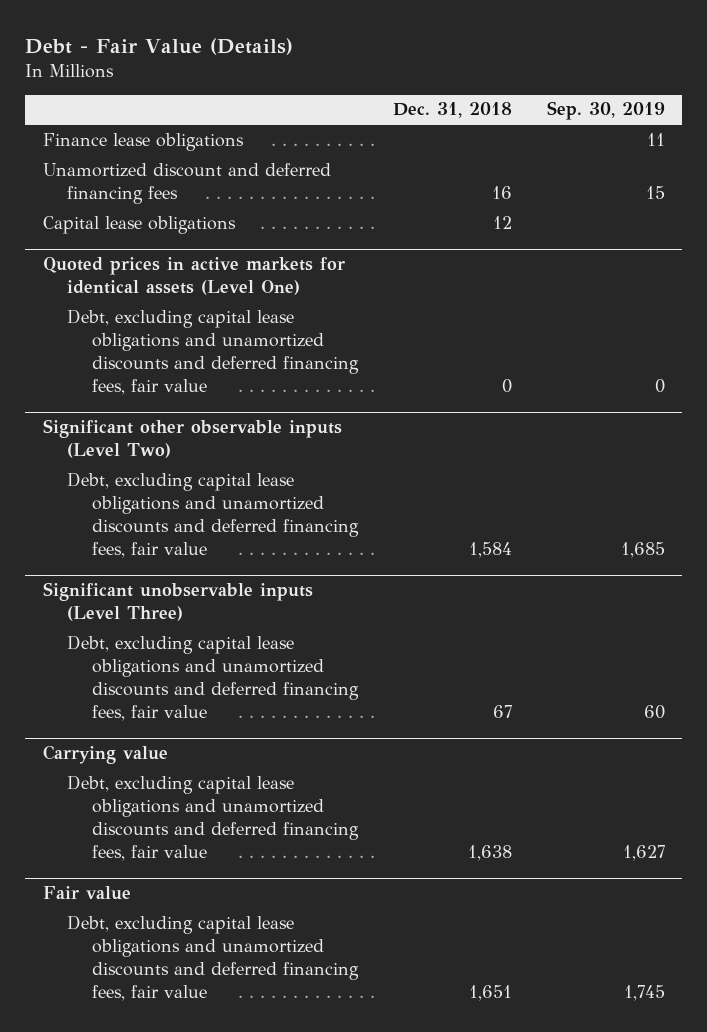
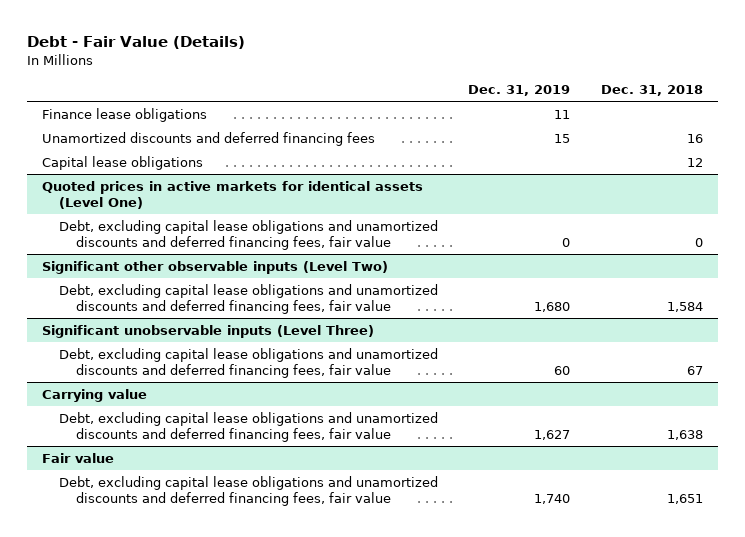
[546,101,665,121] Sep. 30, 2019 -> none
none -> [468,85,571,97] Dec. 31, 2019
[42,162,331,204] Unamortized discount and deferred financing fees -> [42,131,376,146] Unamortized discounts and deferred financing fees

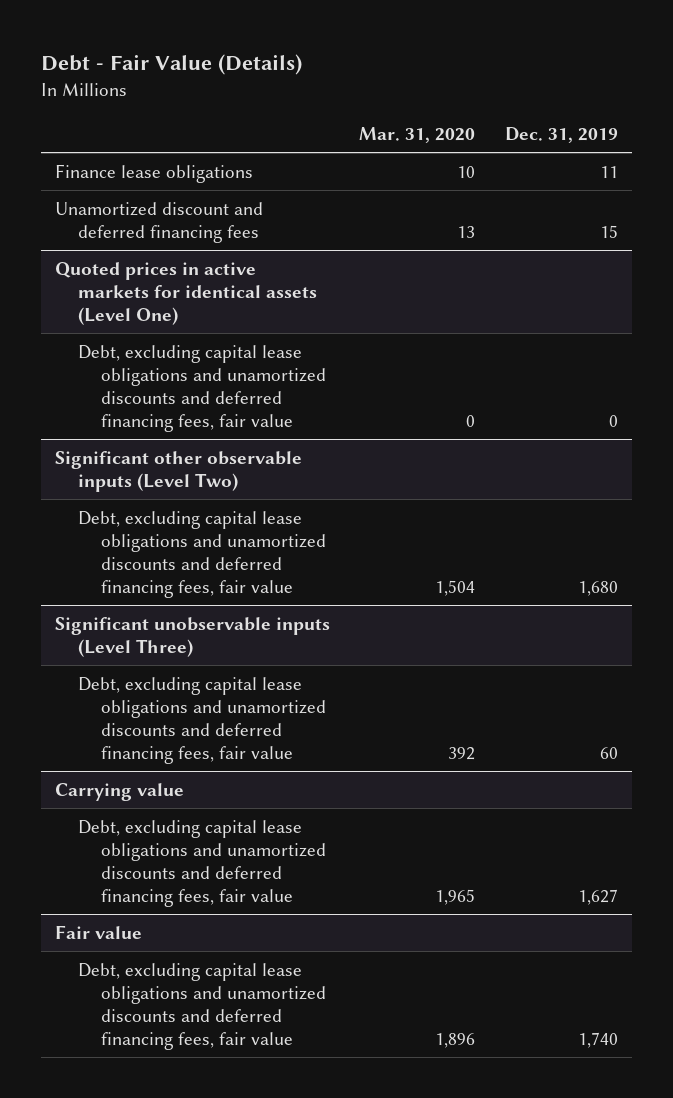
[600,85,703,97] Dec. 31, 2018 -> none
none -> [359,126,476,143] Mar. 31, 2020
[42,155,204,170] Capital lease obligations -> none
[42,131,376,146] Unamortized discounts and deferred financing fees -> [55,201,264,243] Unamortized discount and deferred financing fees

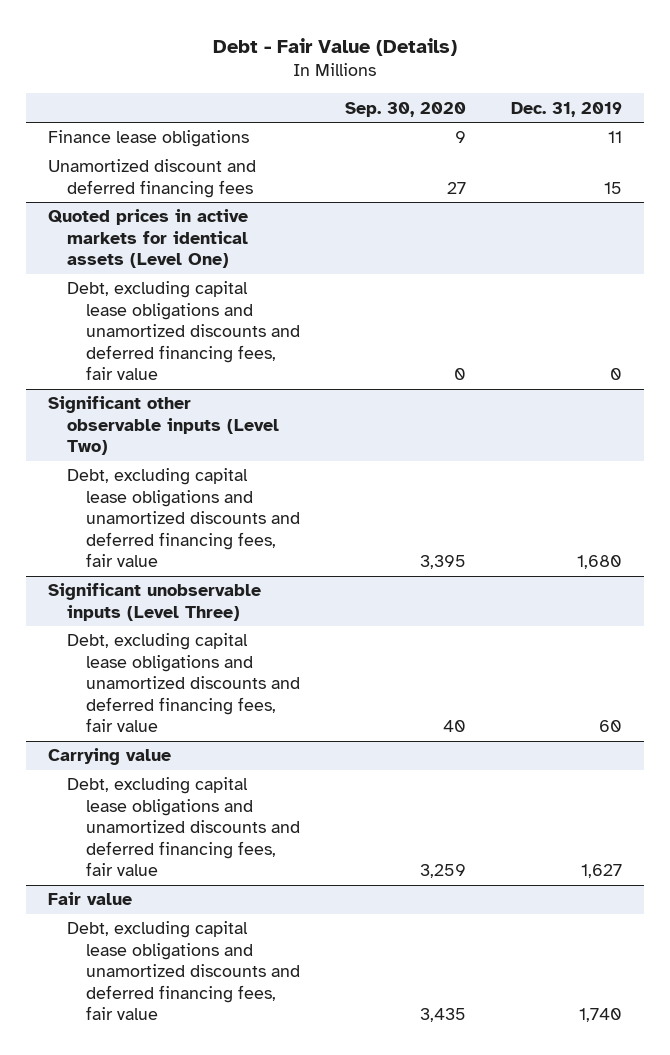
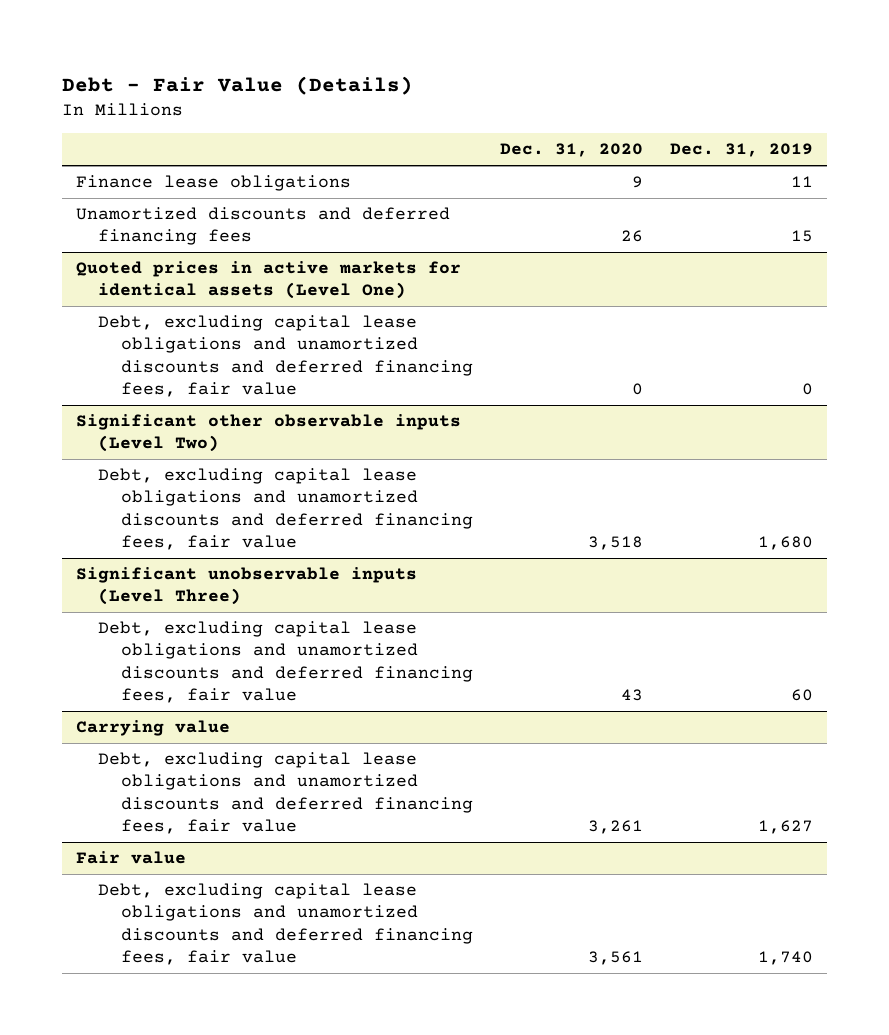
[345,101,467,117] Sep. 30, 2020 -> none
none -> [499,143,643,158] Dec. 31, 2020
[48,159,257,198] Unamortized discount and deferred financing fees -> [75,207,450,246] Unamortized discounts and deferred financing fees

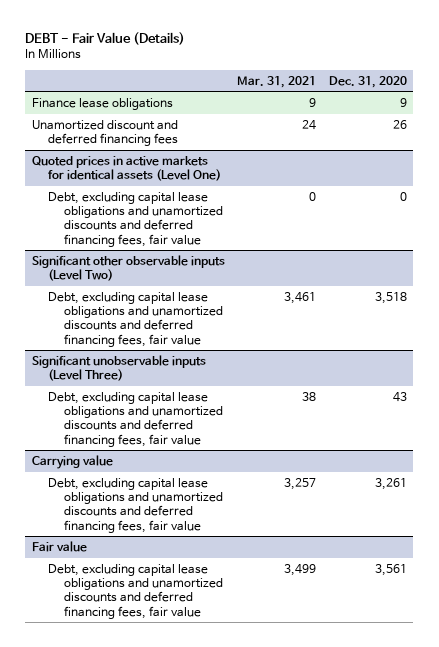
[62,75,414,95] Debt - Fair Value (Details) -> [25,31,186,45] DEBT - Fair Value (Details)
[670,143,814,158] Dec. 31, 2019 -> none
none -> [237,75,317,88] Mar. 31, 2021
[75,207,450,246] Unamortized discounts and deferred financing fees -> [31,119,178,147] Unamortized discount and deferred financing fees

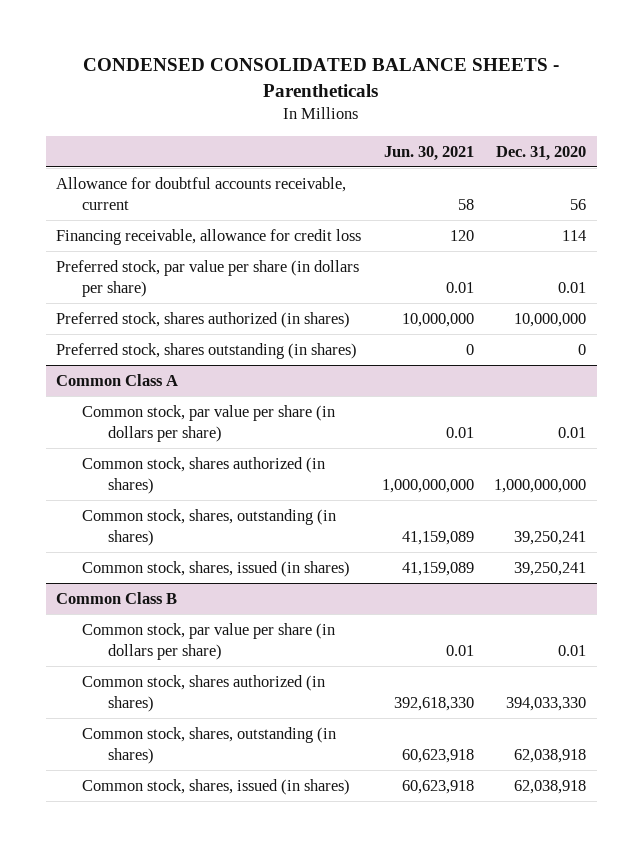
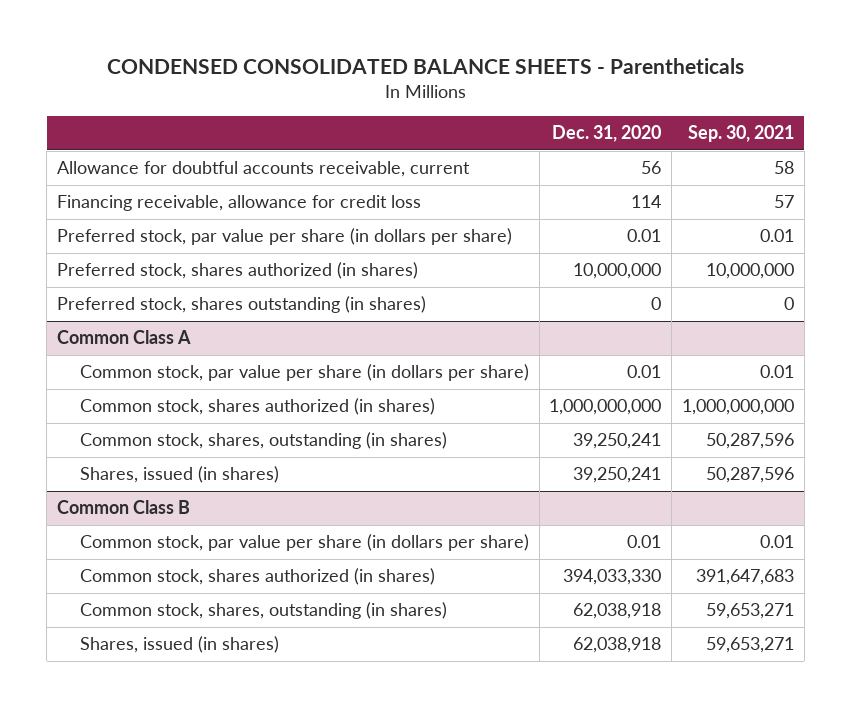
[383,145,474,161] Jun. 30, 2021 -> none
none -> [688,125,795,143] Sep. 30, 2021
[81,560,350,577] Common stock, shares, issued (in shares) -> [79,466,279,484] Shares, issued (in shares)
[81,778,350,795] Common stock, shares, issued (in shares) -> [79,636,279,654] Shares, issued (in shares)

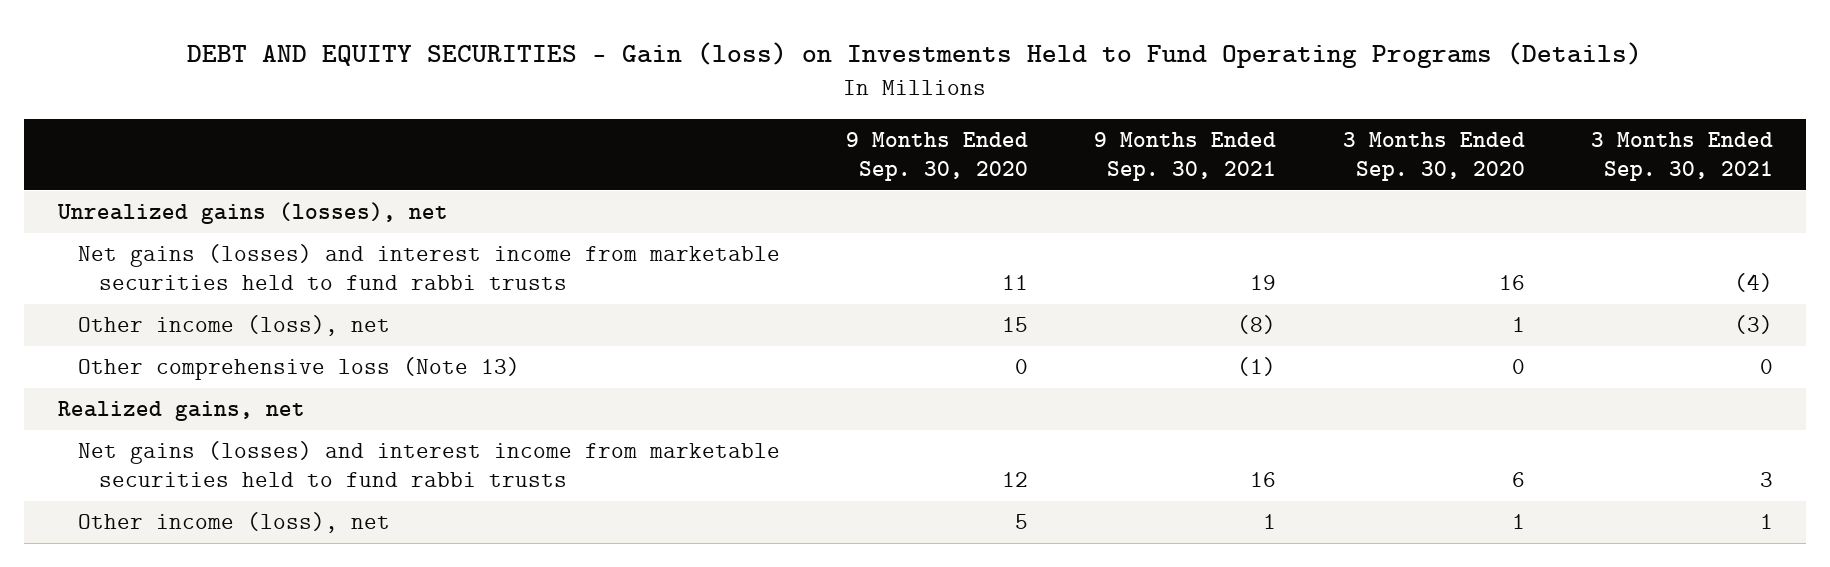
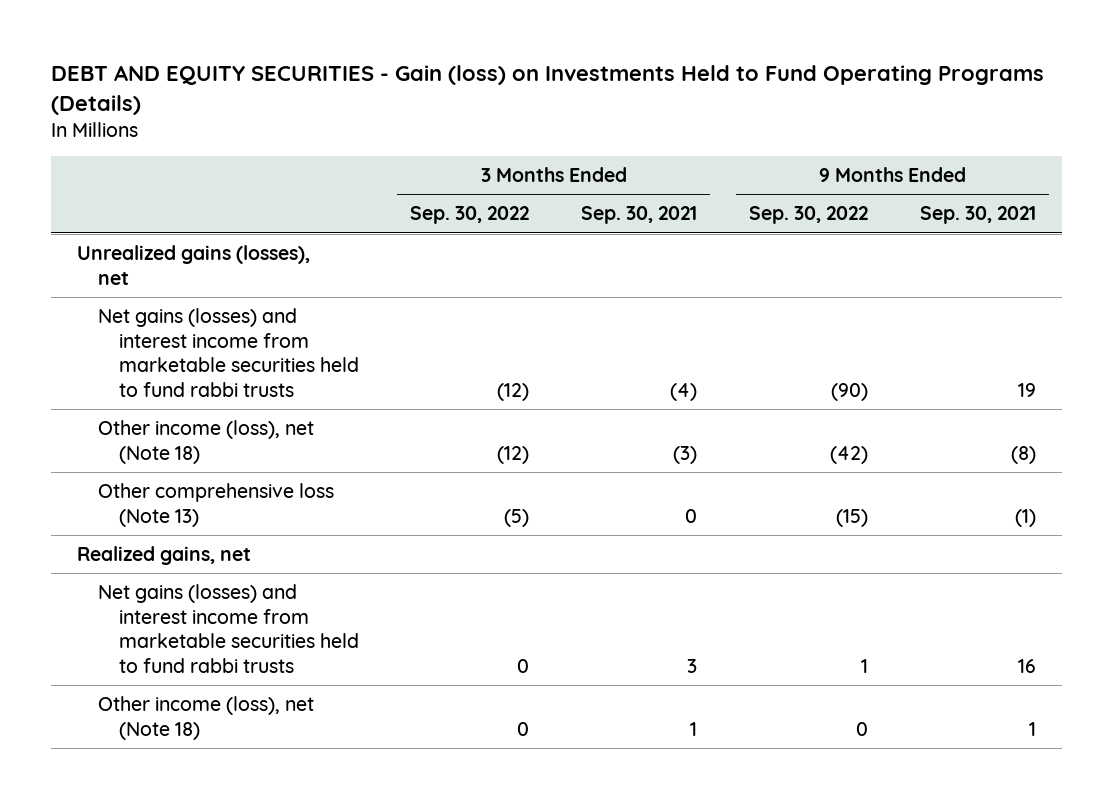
[846,132,1029,181] 9 Months Ended Sep. 30, 2020 -> none
[1342,132,1525,181] 3 Months Ended Sep. 30, 2020 -> none
none -> [410,206,530,225] Sep. 30, 2022
none -> [749,206,869,225] Sep. 30, 2022
[78,315,391,337] Other income (loss), net -> [97,419,314,464] Other income (loss), net (Note 18)
[78,512,391,534] Other income (loss), net -> [97,695,314,740] Other income (loss), net (Note 18)

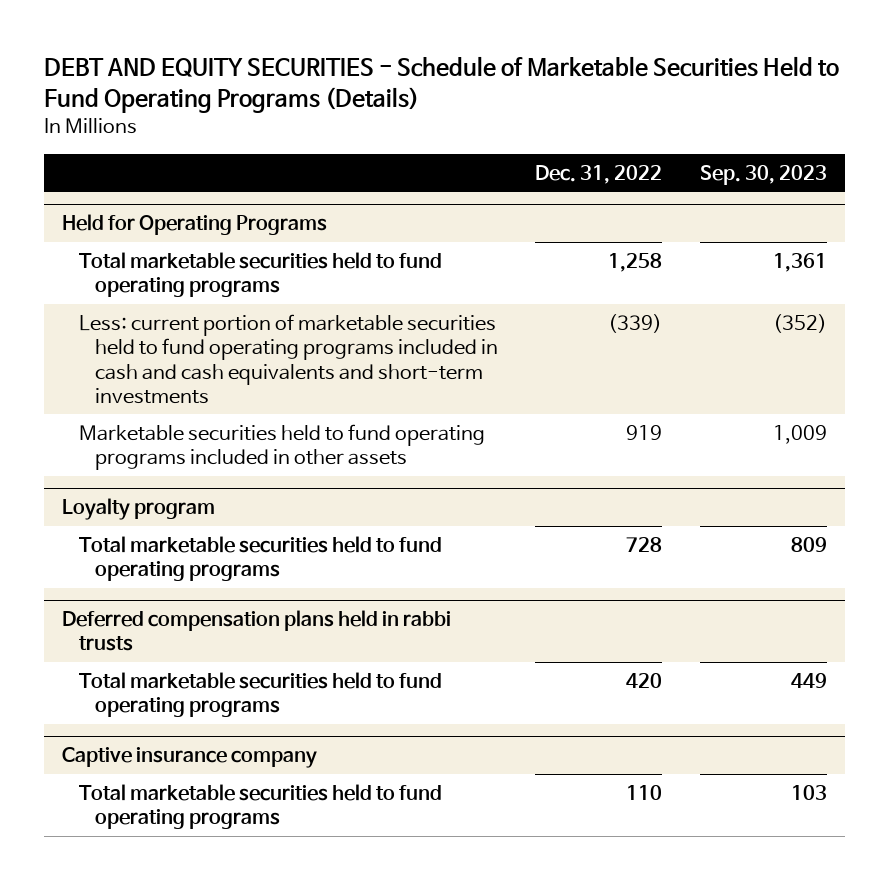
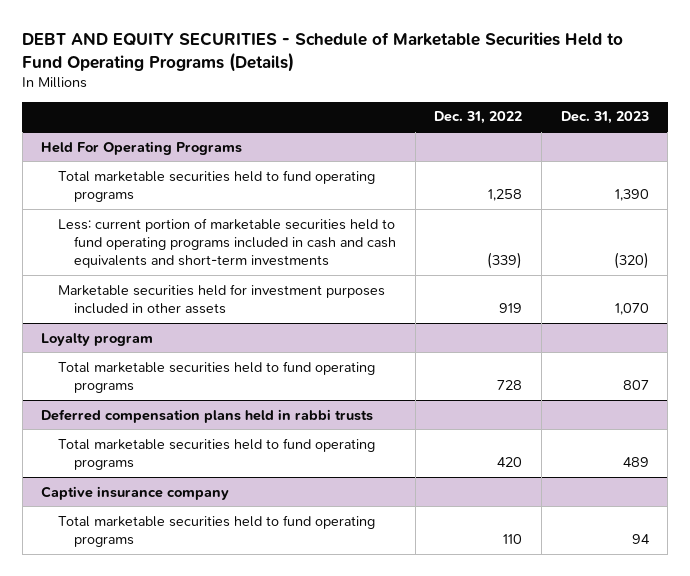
[699,164,827,185] Sep. 30, 2023 -> none
none -> [560,111,649,125] Dec. 31, 2023
[62,214,328,236] Held for Operating Programs -> [41,140,243,155] Held For Operating Programs
[78,424,485,471] Marketable securities held to fund operating programs included in other assets -> [57,283,385,314] Marketable securities held for investment purposes included in other assets

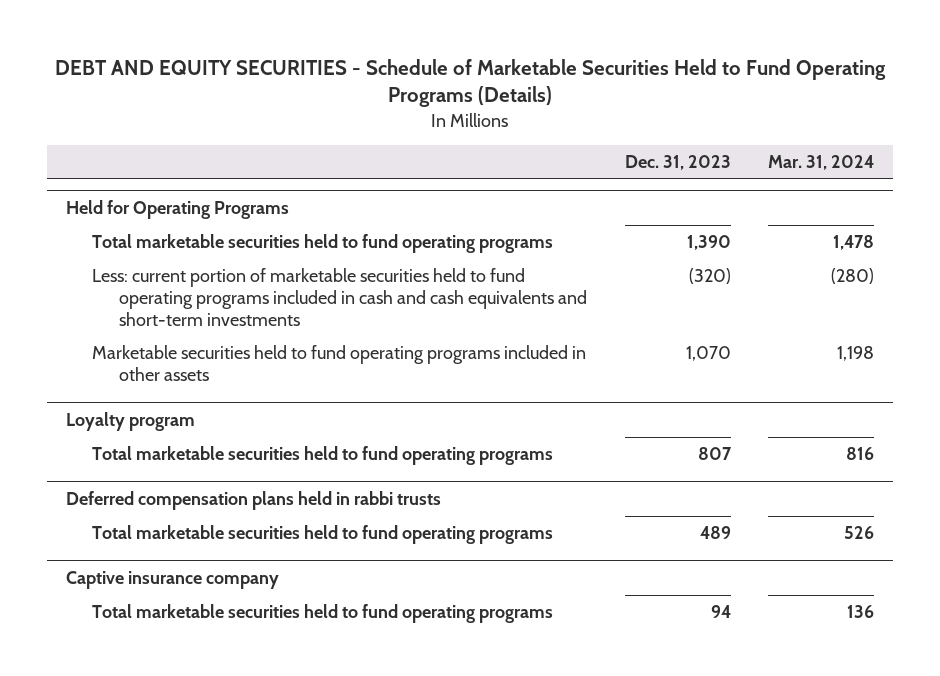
[434,111,523,125] Dec. 31, 2022 -> none
none -> [768,155,875,171] Mar. 31, 2024
[41,140,243,155] Held For Operating Programs -> [65,200,289,220] Held for Operating Programs
[57,283,385,314] Marketable securities held for investment purposes included in other assets -> [92,345,587,381] Marketable securities held to fund operating programs included in other assets

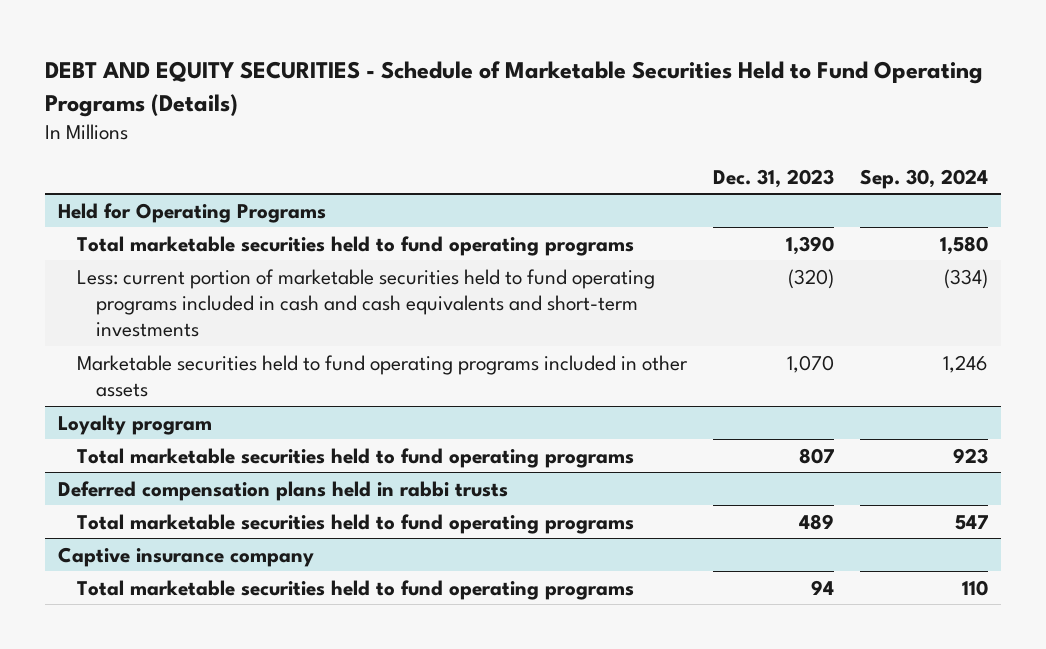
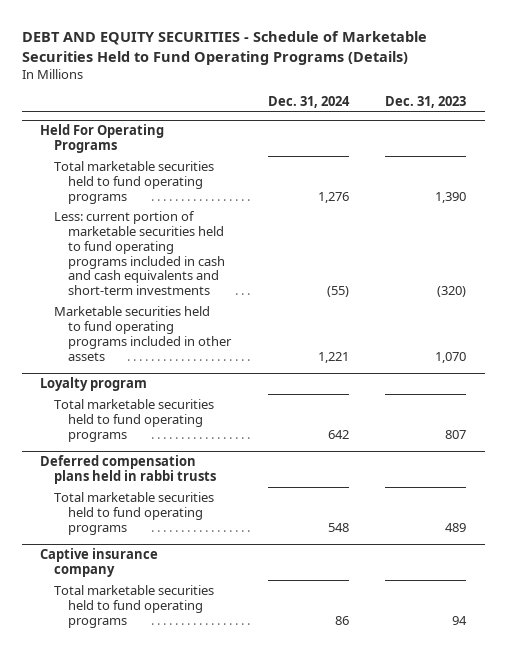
[860,168,989,189] Sep. 30, 2024 -> none
none -> [267,96,350,109] Dec. 31, 2024
[58,202,327,223] Held for Operating Programs -> [40,124,165,154] Held For Operating Programs

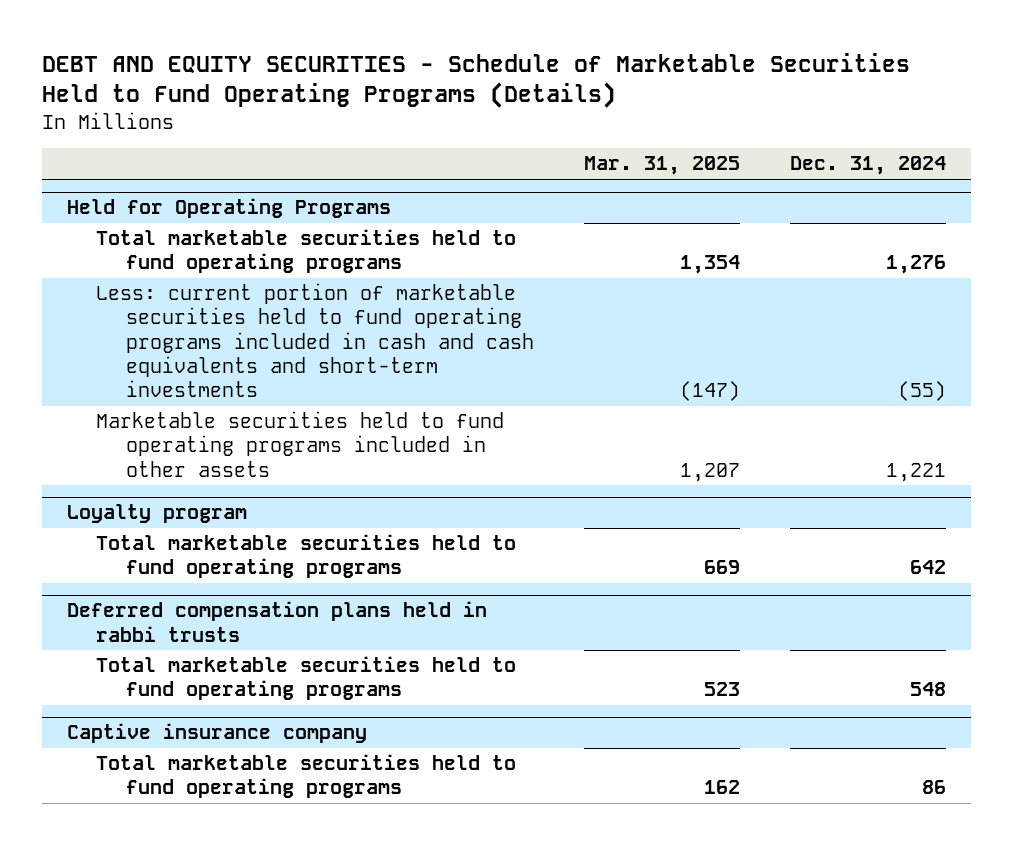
[385,96,467,109] Dec. 31, 2023 -> none
none -> [583,156,740,176] Mar. 31, 2025
[40,124,165,154] Held For Operating Programs -> [66,198,391,219] Held for Operating Programs

